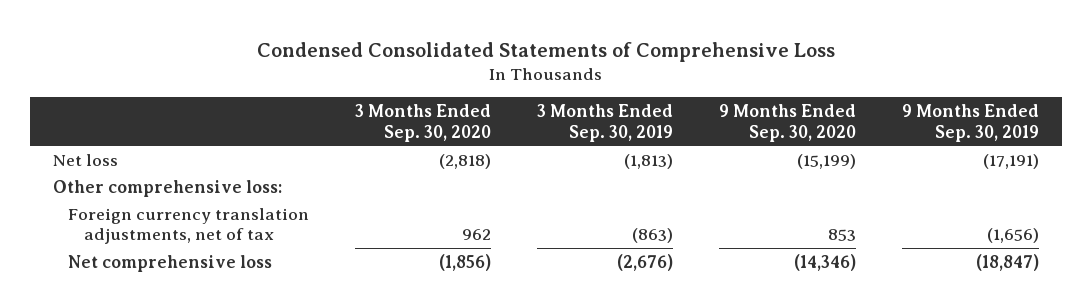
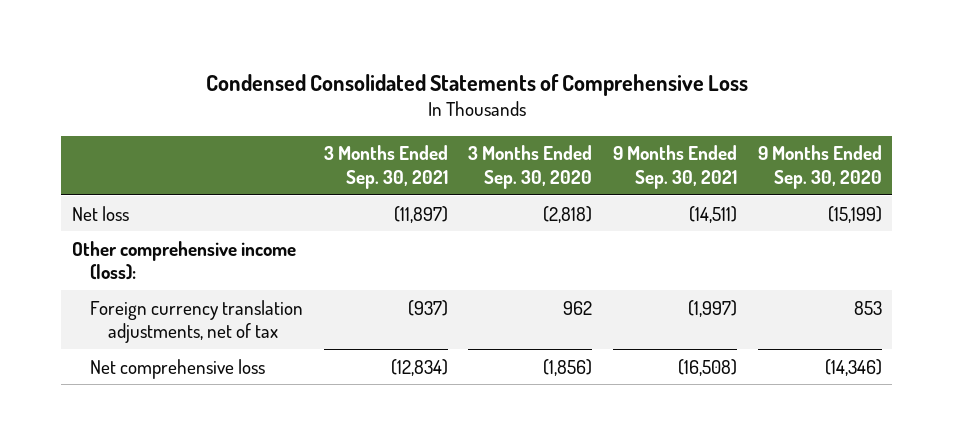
[537,104,674,142] 3 Months Ended Sep. 30, 2019 -> none
[902,104,1040,142] 9 Months Ended Sep. 30, 2019 -> none
none -> [323,145,448,189] 3 Months Ended Sep. 30, 2021
none -> [613,145,738,189] 9 Months Ended Sep. 30, 2021
[52,179,282,197] Other comprehensive loss: -> [71,240,296,281] Other comprehensive income (loss):

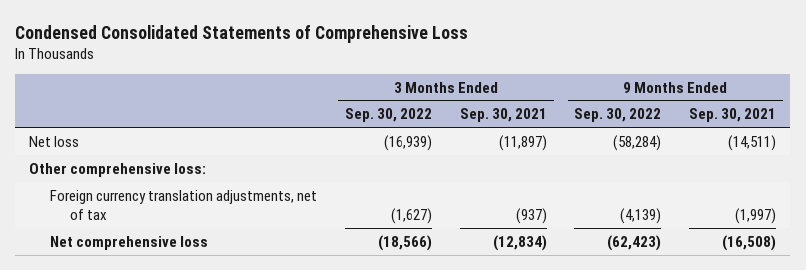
[468,145,593,189] 3 Months Ended Sep. 30, 2020 -> none
[757,145,882,189] 9 Months Ended Sep. 30, 2020 -> none
none -> [344,108,432,123] Sep. 30, 2022
none -> [574,108,662,123] Sep. 30, 2022
[71,240,296,281] Other comprehensive income (loss): -> [29,162,207,177] Other comprehensive loss:

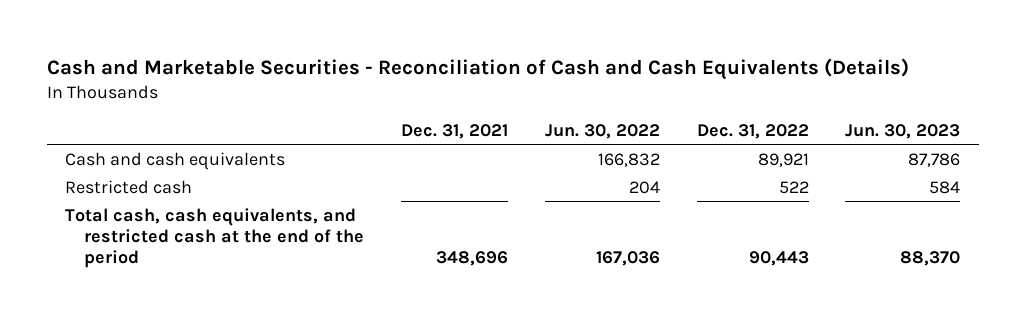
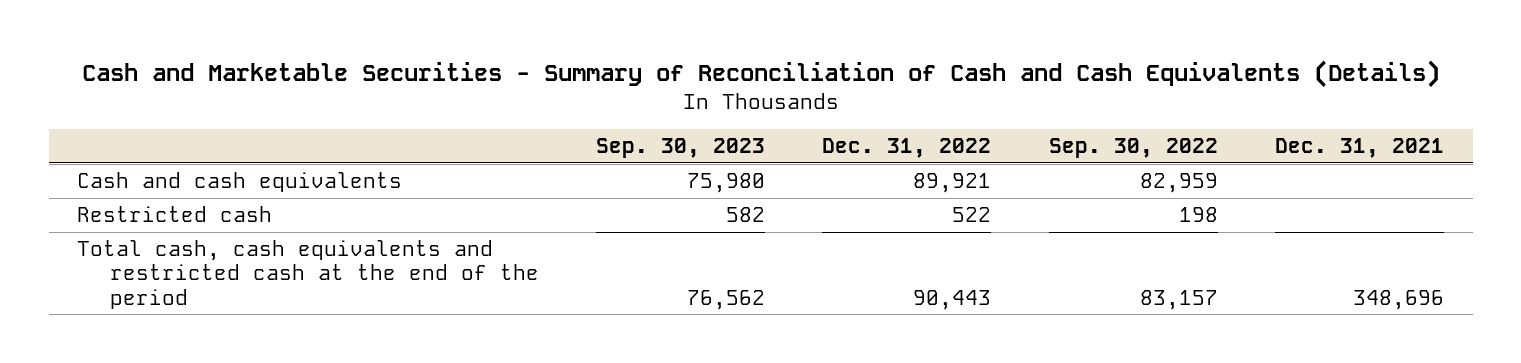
[46,58,909,81] Cash and Marketable Securities - Reconciliation of Cash and Cash Equivalents (Details) -> [81,59,1440,88] Cash and Marketable Securities - Summary of Reconciliation of Cash and Cash Equivalents (Details)
[544,123,660,139] Jun. 30, 2022 -> none
[845,123,961,139] Jun. 30, 2023 -> none
none -> [595,138,765,159] Sep. 30, 2023
none -> [1048,138,1218,159] Sep. 30, 2022
[65,207,364,269] Total cash, cash equivalents, and restricted cash at the end of the period -> [77,240,539,309] Total cash, cash equivalents and restricted cash at the end of the period

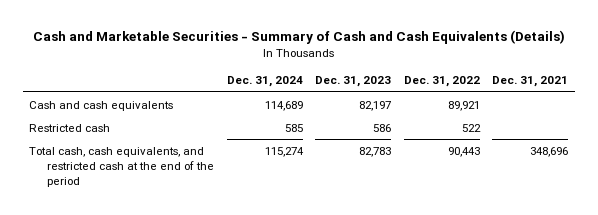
[81,59,1440,88] Cash and Marketable Securities - Summary of Reconciliation of Cash and Cash Equivalents (Details) -> [32,30,565,45] Cash and Marketable Securities - Summary of Cash and Cash Equivalents (Details)
[595,138,765,159] Sep. 30, 2023 -> none
[1048,138,1218,159] Sep. 30, 2022 -> none
none -> [226,76,303,88] Dec. 31, 2024
none -> [315,76,392,88] Dec. 31, 2023
[77,240,539,309] Total cash, cash equivalents and restricted cash at the end of the period -> [29,146,215,187] Total cash, cash equivalents, and restricted cash at the end of the period

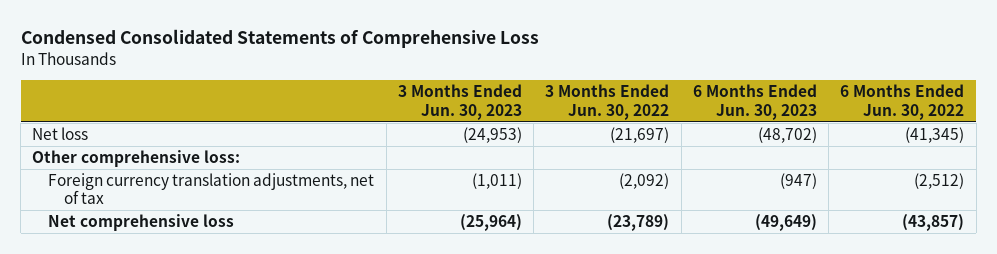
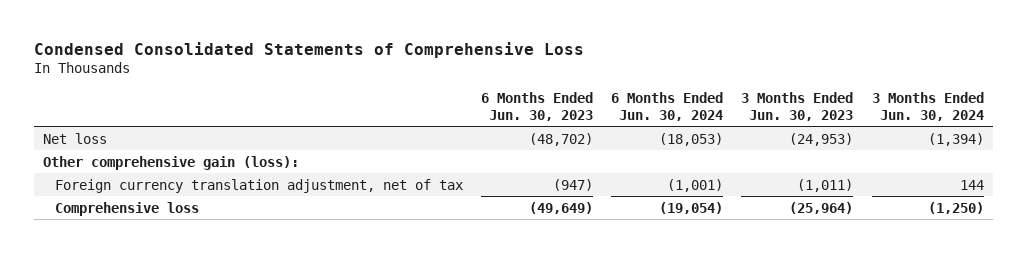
[545,84,670,120] 3 Months Ended Jun. 30, 2022 -> none
[840,84,965,120] 6 Months Ended Jun. 30, 2022 -> none
none -> [611,92,724,121] 6 Months Ended Jun. 30, 2024
none -> [871,92,984,121] 3 Months Ended Jun. 30, 2024
[32,150,241,168] Other comprehensive loss: -> [42,155,299,170] Other comprehensive gain (loss):
[48,173,375,205] Foreign currency translation adjustments, net of tax -> [54,178,463,193] Foreign currency translation adjustment, net of tax
[48,214,235,232] Net comprehensive loss -> [54,201,199,216] Comprehensive loss

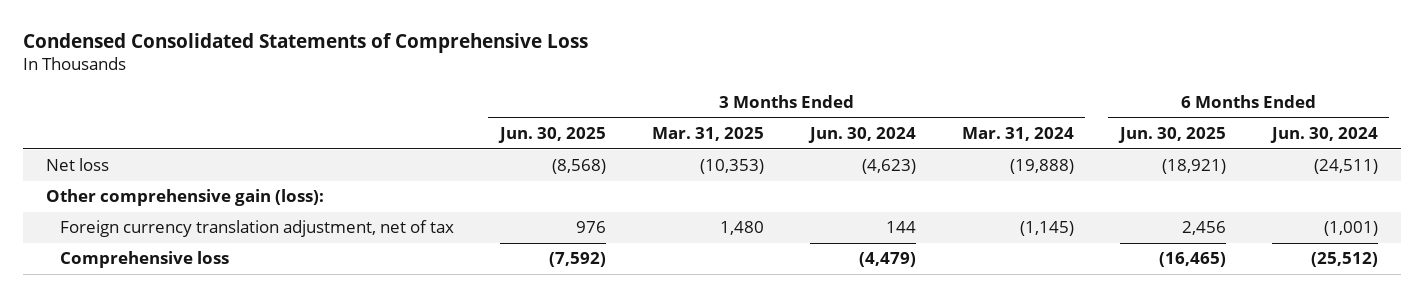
[481,92,594,121] 6 Months Ended Jun. 30, 2023 -> none
[741,92,854,121] 3 Months Ended Jun. 30, 2023 -> none
none -> [497,127,606,144] Jun. 30, 2025
none -> [651,127,764,142] Mar. 31, 2025
none -> [961,127,1074,142] Mar. 31, 2024
none -> [1117,127,1226,144] Jun. 30, 2025
[659,132,724,146] (18,053) -> [1313,159,1378,175] (24,511)
[927,132,984,146] (1,394) -> [861,159,916,175] (4,623)
[659,201,724,214] (19,054) -> [1310,252,1378,268] (25,512)
[927,201,984,214] (1,250) -> [858,252,916,268] (4,479)

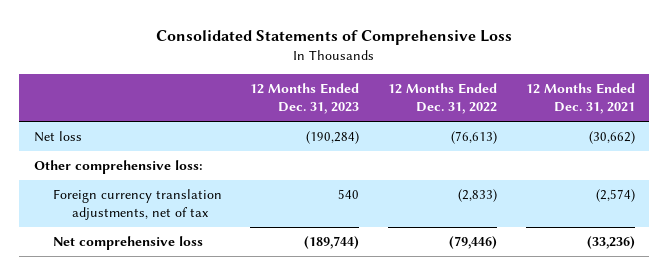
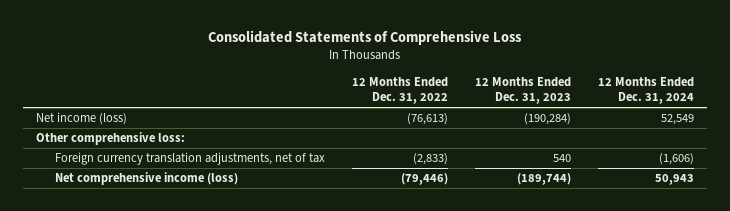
[525,83,635,115] 12 Months Ended Dec. 31, 2021 -> none
none -> [597,77,694,105] 12 Months Ended Dec. 31, 2024
[33,131,82,143] Net loss -> [36,112,128,126] Net income (loss)
[52,236,203,251] Net comprehensive loss -> [54,172,238,186] Net comprehensive income (loss)

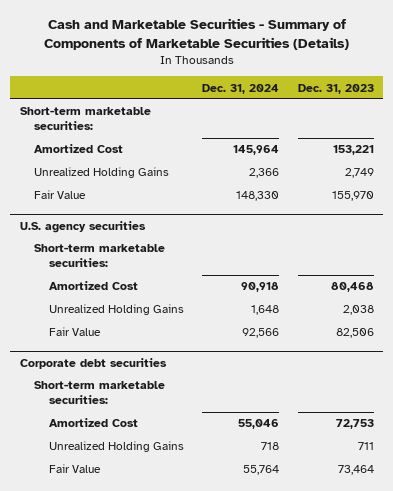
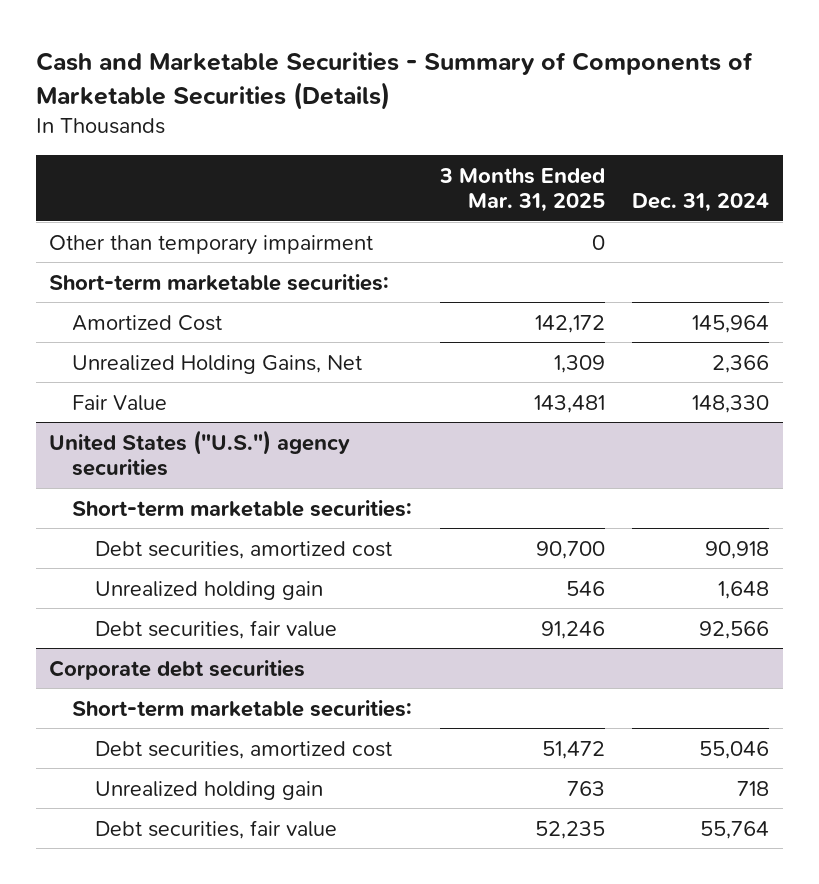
[297,83,374,94] Dec. 31, 2023 -> none
none -> [438,167,605,213] 3 Months Ended Mar. 31, 2025
none -> [49,234,374,255] Other than temporary impairment
[34,167,170,179] Unrealized Holding Gains -> [72,354,363,374] Unrealized Holding Gains, Net
[19,220,146,233] U.S. agency securities -> [49,429,351,476] United States ("U.S.") agency securities
[48,281,138,291] Amortized Cost -> [95,540,393,559] Debt securities, amortized cost
[48,304,184,316] Unrealized Holding Gains -> [95,580,324,600] Unrealized holding gain
[48,327,101,337] Fair Value -> [95,619,338,639] Debt securities, fair value
[48,418,138,428] Amortized Cost -> [95,740,393,759] Debt securities, amortized cost
[48,441,184,453] Unrealized Holding Gains -> [95,780,324,800] Unrealized holding gain
[48,464,101,474] Fair Value -> [95,819,338,839] Debt securities, fair value

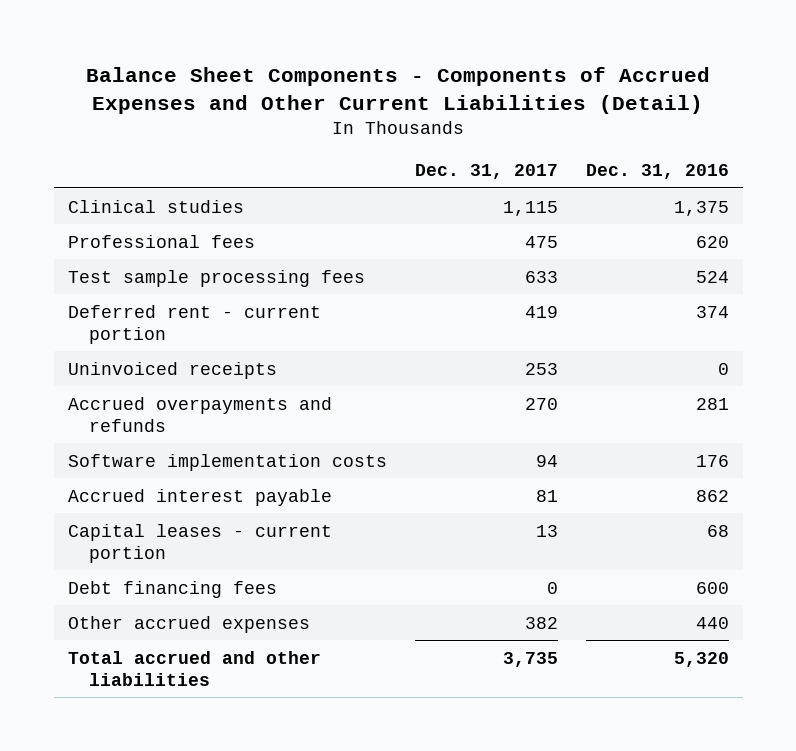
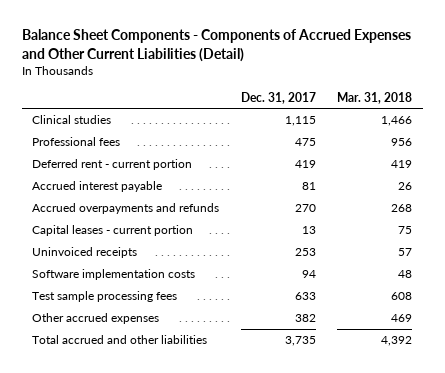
[585,164,729,180] Dec. 31, 2016 -> none
none -> [337,91,413,104] Mar. 31, 2018
[67,396,332,432] Accrued overpayments and refunds -> [32,203,220,215] Accrued overpayments and refunds
[67,580,277,598] Debt financing fees -> none
[67,361,277,379] Uninvoiced receipts -> [32,247,138,259] Uninvoiced receipts
[67,453,387,471] Software implementation costs -> [32,269,196,281] Software implementation costs
[67,269,365,287] Test sample processing fees -> [32,291,178,303] Test sample processing fees

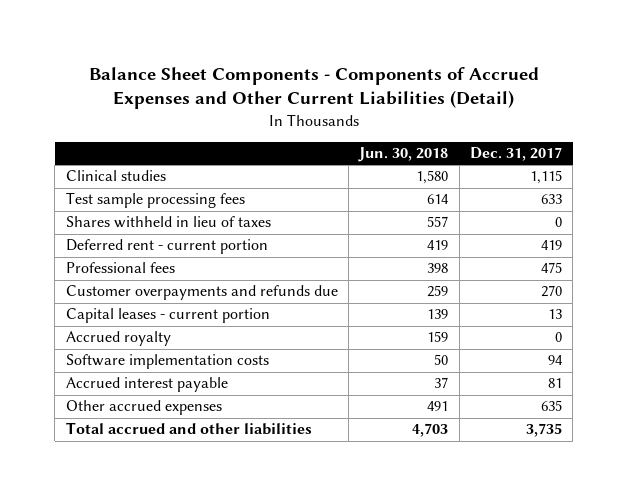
[337,91,413,104] Mar. 31, 2018 -> none
none -> [358,147,449,163] Jun. 30, 2018
[32,291,178,303] Test sample processing fees -> [65,192,245,209] Test sample processing fees
none -> [65,216,271,229] Shares withheld in lieu of taxes
[32,137,121,147] Professional fees -> [65,262,175,274] Professional fees
[32,203,220,215] Accrued overpayments and refunds -> [65,285,338,301] Customer overpayments and refunds due
[32,247,138,259] Uninvoiced receipts -> none
none -> [65,331,171,347] Accrued royalty
[32,181,163,193] Accrued interest payable -> [65,377,228,393] Accrued interest payable
[294,314,316,323] 382 -> [541,400,563,412] 635

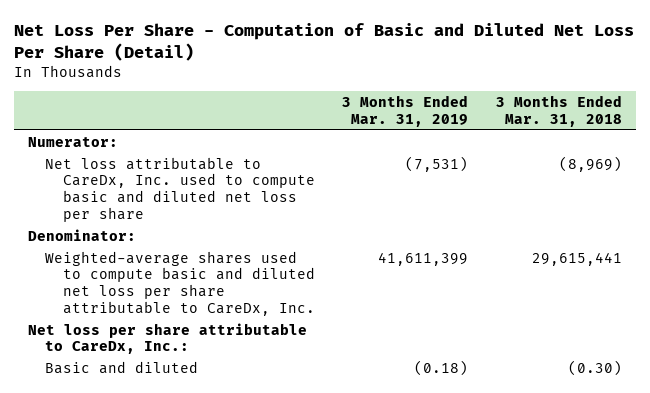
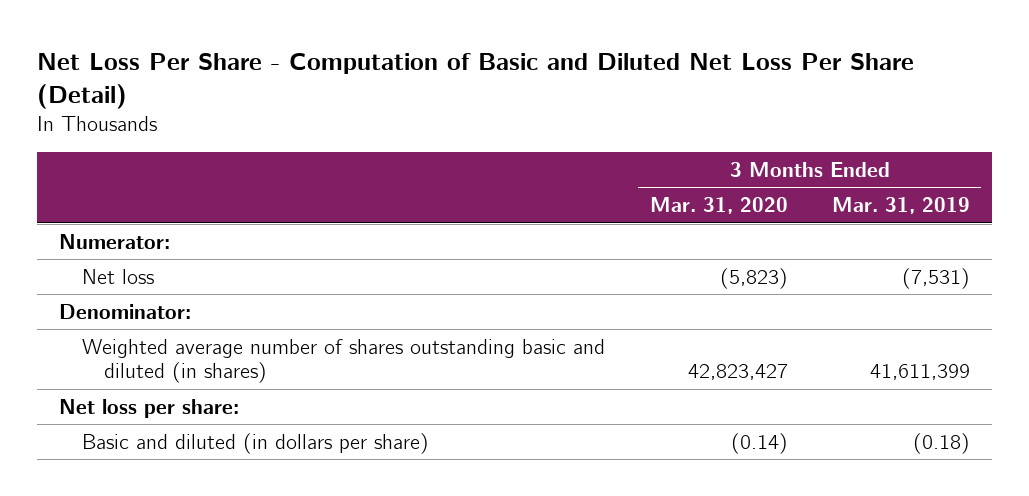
[495,95,622,127] 3 Months Ended Mar. 31, 2018 -> none
none -> [649,197,788,215] Mar. 31, 2020
[45,156,315,222] Net loss attributable to CareDx, Inc. used to compute basic and diluted net loss per share -> [81,268,154,284] Net loss
[45,250,315,316] Weighted-average shares used to compute basic and diluted net loss per share attributable to CareDx, Inc. -> [81,338,605,384] Weighted average number of shares outstanding basic and diluted (in shares)
[27,322,307,355] Net loss per share attributable to CareDx, Inc.: -> [59,398,240,418] Net loss per share:
[45,360,199,374] Basic and diluted -> [81,432,429,454] Basic and diluted (in dollars per share)

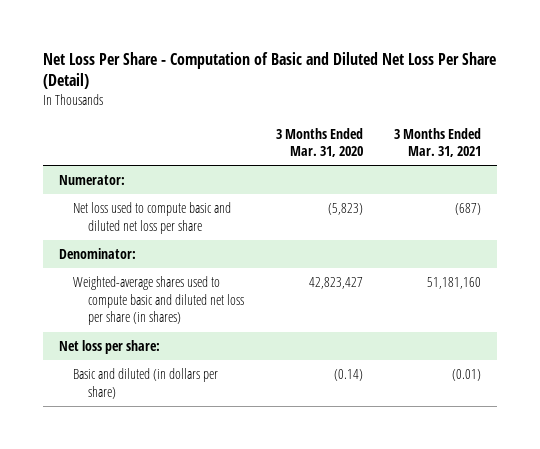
[832,197,971,215] Mar. 31, 2019 -> none
none -> [394,127,482,158] 3 Months Ended Mar. 31, 2021
[81,268,154,284] Net loss -> [73,202,232,234] Net loss used to compute basic and diluted net loss per share
[81,338,605,384] Weighted average number of shares outstanding basic and diluted (in shares) -> [73,276,245,326] Weighted-average shares used to compute basic and diluted net loss per share (in shares)

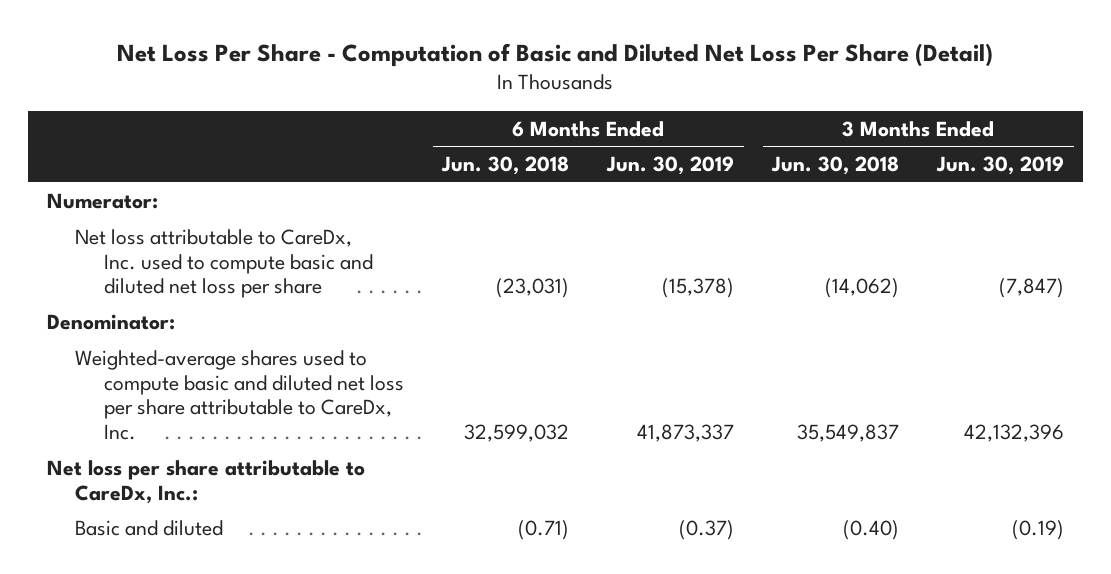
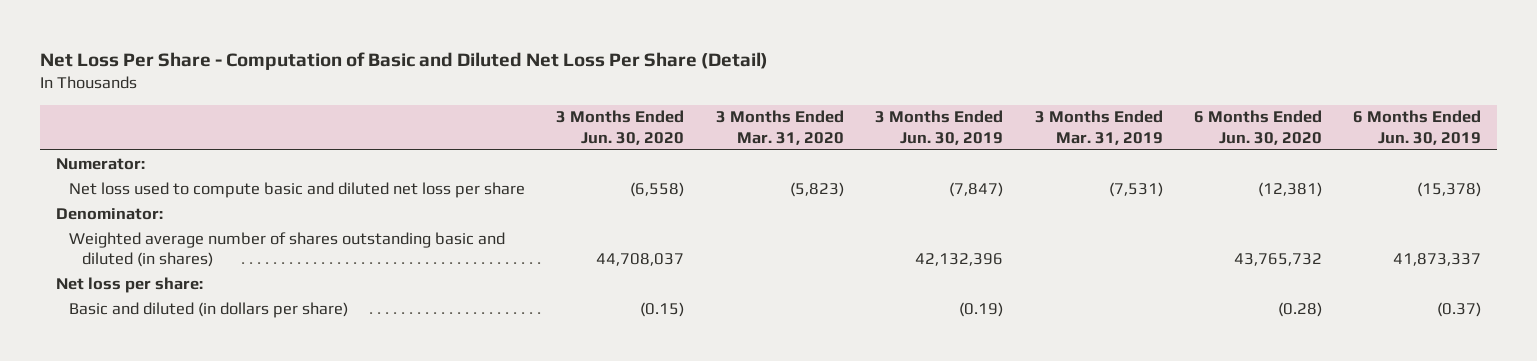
[441,156,570,176] Jun. 30, 2018 -> none
[771,156,900,176] Jun. 30, 2018 -> none
none -> [556,110,685,145] 3 Months Ended Jun. 30, 2020
none -> [715,110,844,145] 3 Months Ended Mar. 31, 2020
none -> [1034,110,1163,145] 3 Months Ended Mar. 31, 2019
none -> [1193,110,1322,145] 6 Months Ended Jun. 30, 2020
[75,228,374,299] Net loss attributable to CareDx, Inc. used to compute basic and diluted net loss per share -> [68,181,525,198] Net loss used to compute basic and diluted net loss per share
[75,349,405,441] Weighted-average shares used to compute basic and diluted net loss per share attributable to CareDx, Inc. -> [68,231,505,267] Weighted average number of shares outstanding basic and diluted (in shares)
[46,459,365,504] Net loss per share attributable to CareDx, Inc.: -> [55,276,203,293] Net loss per share:
[75,519,224,536] Basic and diluted -> [68,301,348,318] Basic and diluted (in dollars per share)

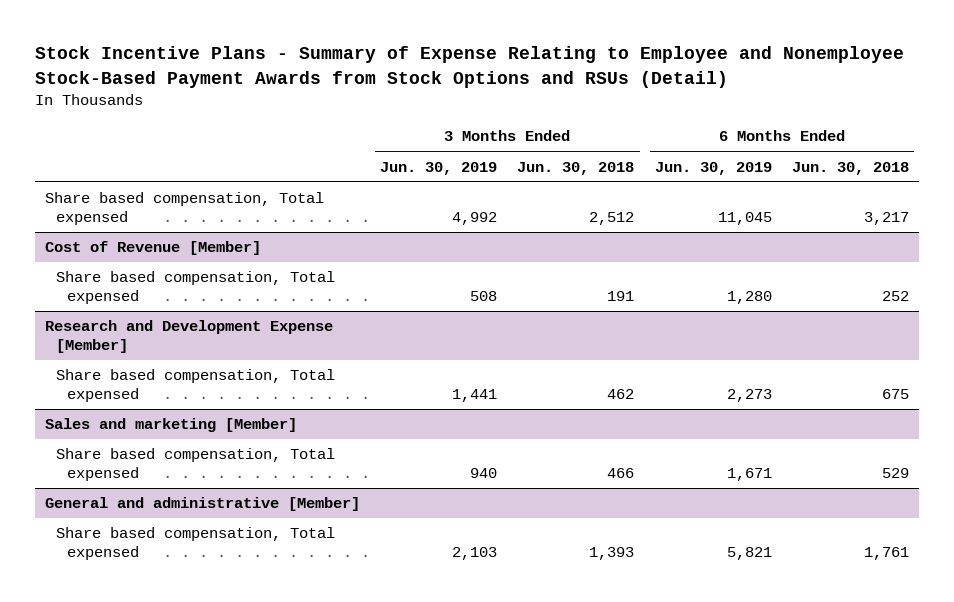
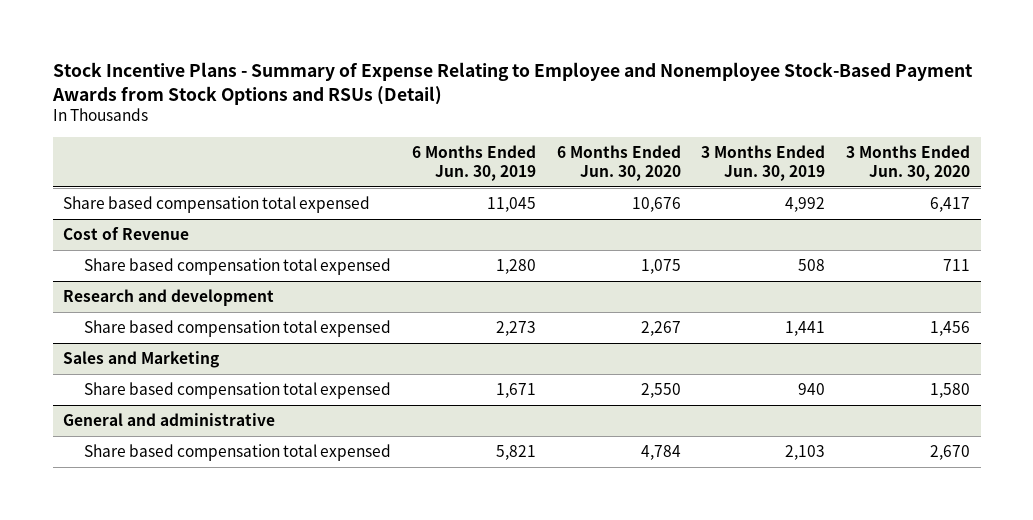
[517,161,635,175] Jun. 30, 2018 -> none
[791,161,909,175] Jun. 30, 2018 -> none
none -> [556,144,681,182] 6 Months Ended Jun. 30, 2020
none -> [846,144,971,182] 3 Months Ended Jun. 30, 2020
[45,192,325,225] Share based compensation, Total expensed -> [63,196,371,214] Share based compensation total expensed
[45,241,262,256] Cost of Revenue [Member] -> [63,227,190,241] Cost of Revenue
[56,271,336,304] Share based compensation, Total expensed -> [83,258,391,276] Share based compensation total expensed
[45,320,334,353] Research and Development Expense [Member] -> [63,289,275,307] Research and development
[56,369,336,402] Share based compensation, Total expensed -> [83,320,391,338] Share based compensation total expensed
[45,418,298,433] Sales and marketing [Member] -> [63,351,220,369] Sales and Marketing
[56,448,336,481] Share based compensation, Total expensed -> [83,382,391,400] Share based compensation total expensed
[45,497,361,512] General and administrative [Member] -> [63,413,276,427] General and administrative
[56,527,336,560] Share based compensation, Total expensed -> [83,444,391,462] Share based compensation total expensed

